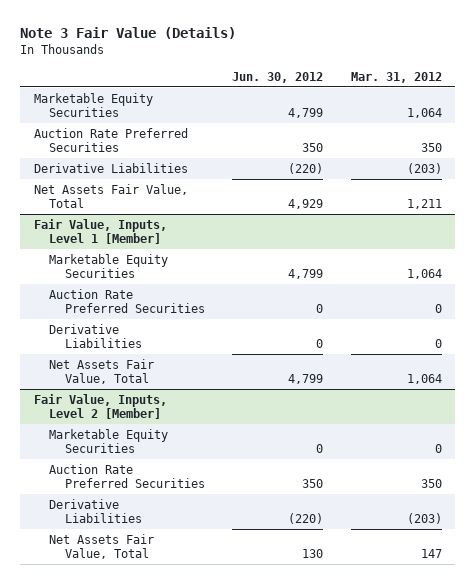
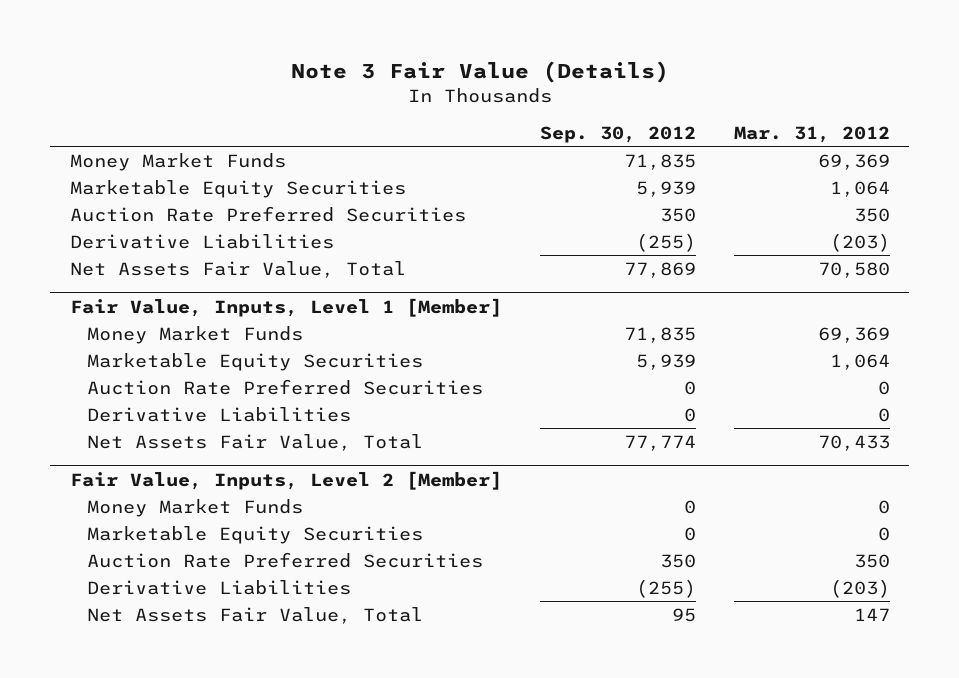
[232,71,324,83] Jun. 30, 2012 -> none
none -> [539,125,696,143] Sep. 30, 2012
none -> [69,152,286,171] Money Market Funds
[406,199,442,210] 1,211 -> [817,261,890,278] 70,580
none -> [86,325,303,344] Money Market Funds
[406,374,442,385] 1,064 -> [817,434,890,451] 70,433
none -> [86,498,303,517] Money Market Funds

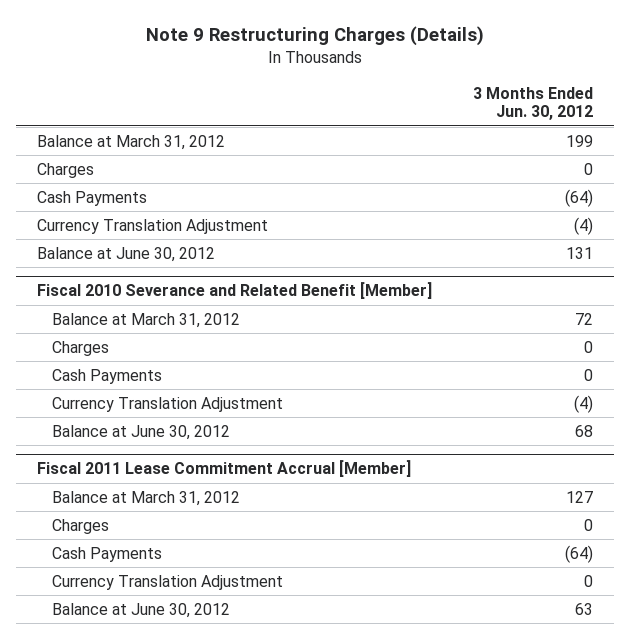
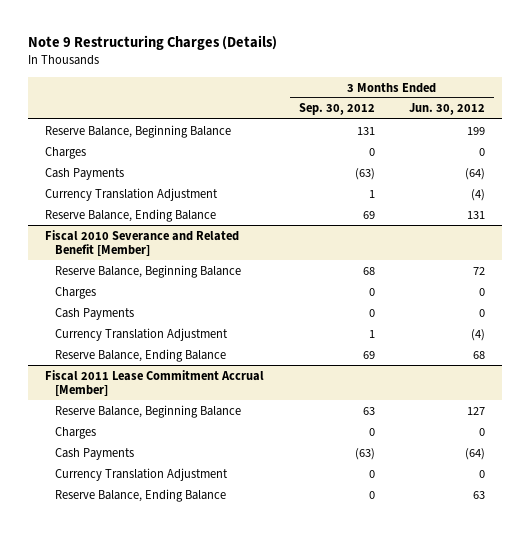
none -> [298,103,375,116] Sep. 30, 2012
[36,134,225,150] Balance at March 31, 2012 -> [45,124,232,138] Reserve Balance, Beginning Balance
[36,246,215,262] Balance at June 30, 2012 -> [45,208,217,222] Reserve Balance, Ending Balance
[52,312,241,328] Balance at March 31, 2012 -> [54,264,241,278] Reserve Balance, Beginning Balance
[52,424,231,440] Balance at June 30, 2012 -> [54,348,226,362] Reserve Balance, Ending Balance
[52,490,241,506] Balance at March 31, 2012 -> [54,404,241,418] Reserve Balance, Beginning Balance
[52,602,231,618] Balance at June 30, 2012 -> [54,488,226,502] Reserve Balance, Ending Balance

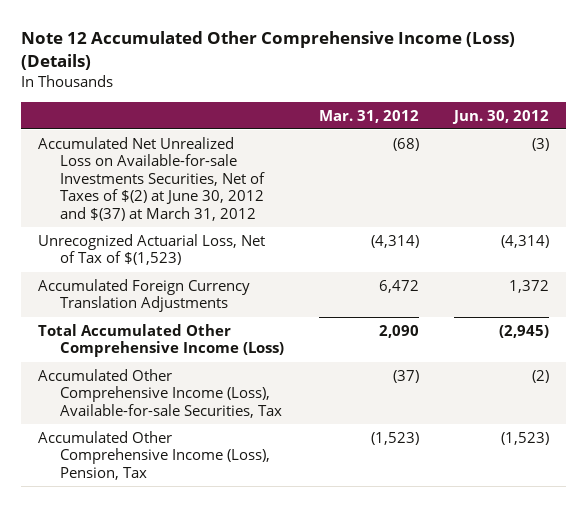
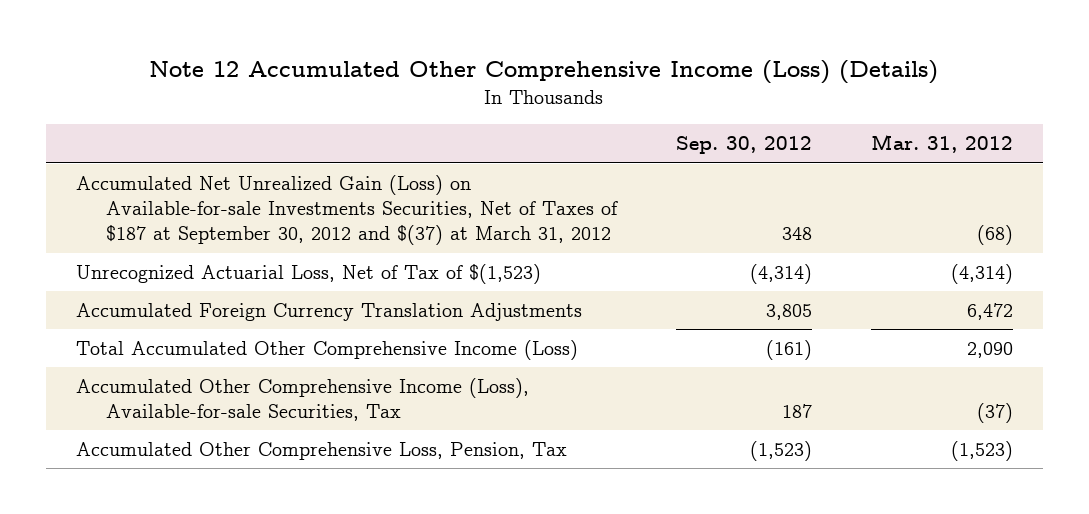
[451,109,549,124] Jun. 30, 2012 -> none
none -> [676,136,813,155] Sep. 30, 2012
[38,136,266,221] Accumulated Net Unrealized Loss on Available-for-sale Investments Securities, Net of Taxes of $(2) at June 30, 2012 and $(37) at March 31, 2012 -> [75,175,618,246] Accumulated Net Unrealized Gain (Loss) on Available-for-sale Investments Securities, Net of Taxes of $187 at September 30, 2012 and $(37) at March 31, 2012
[38,430,271,480] Accumulated Other Comprehensive Income (Loss), Pension, Tax -> [75,442,567,461] Accumulated Other Comprehensive Loss, Pension, Tax

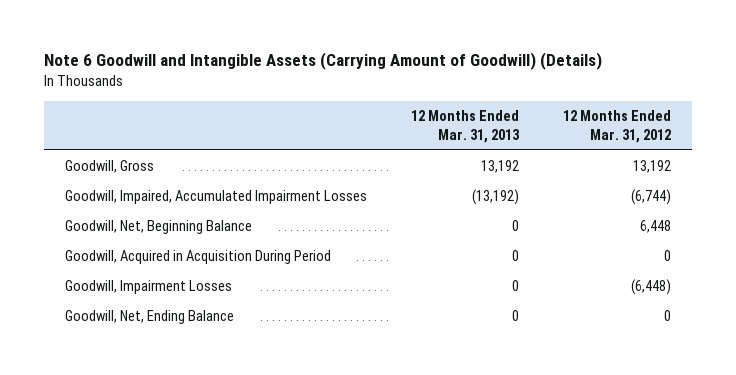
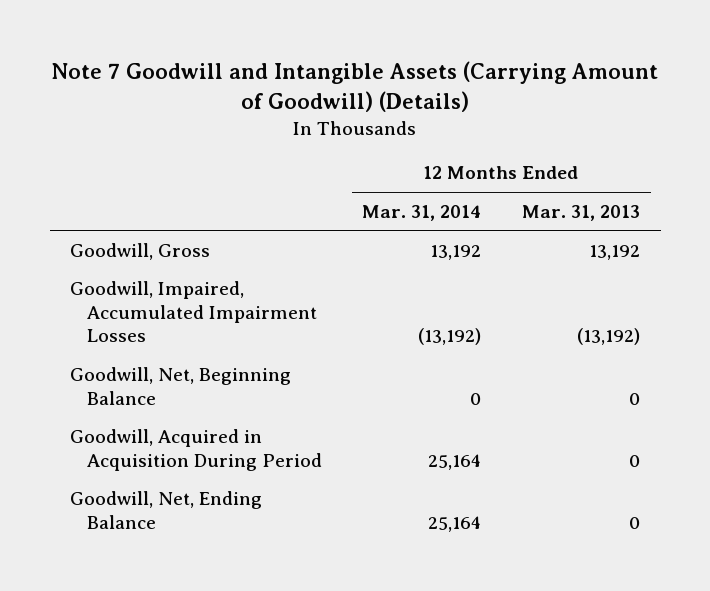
[43,52,602,71] Note 6 Goodwill and Intangible Assets (Carrying Amount of Goodwill) (Details) -> [51,61,659,112] Note 7 Goodwill and Intangible Assets (Carrying Amount of Goodwill) (Details)
[562,109,671,143] 12 Months Ended Mar. 31, 2012 -> none
none -> [362,204,482,221] Mar. 31, 2014
[65,280,233,295] Goodwill, Impairment Losses -> none

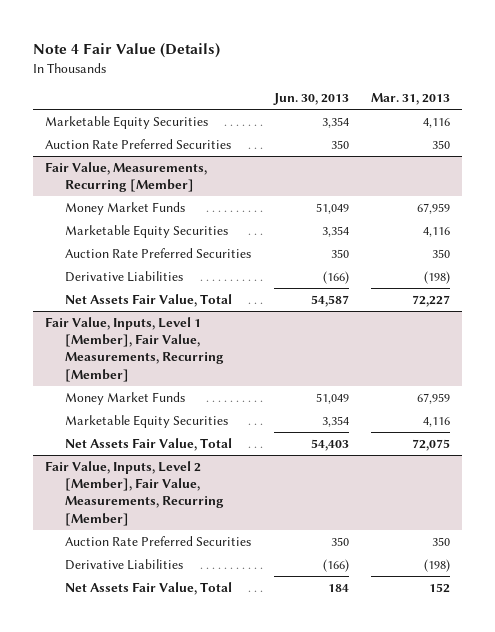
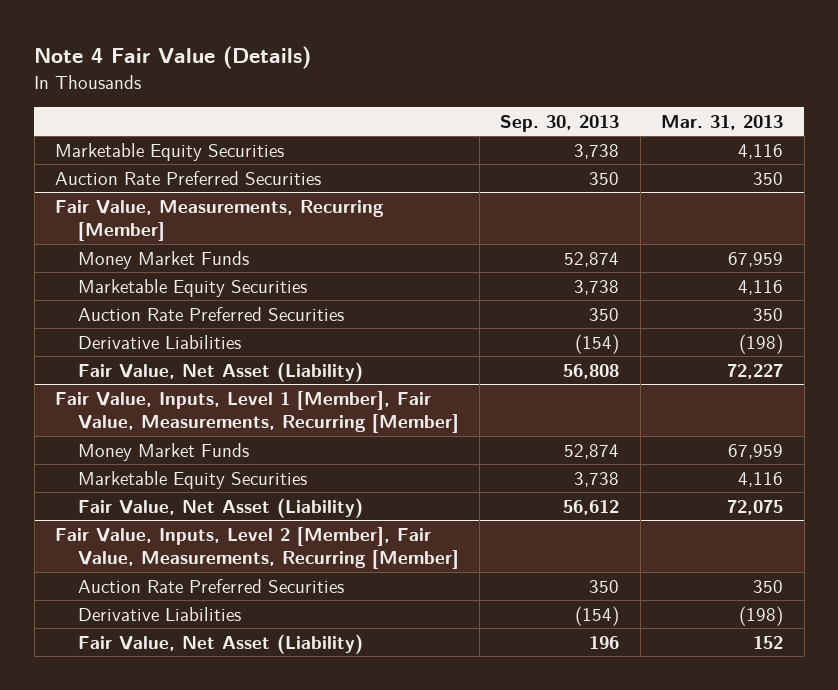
[272,93,349,106] Jun. 30, 2013 -> none
none -> [500,114,620,132] Sep. 30, 2013
[65,293,233,307] Net Assets Fair Value, Total -> [77,361,363,382] Fair Value, Net Asset (Liability)
[65,437,233,451] Net Assets Fair Value, Total -> [77,497,363,518] Fair Value, Net Asset (Liability)
[65,581,233,595] Net Assets Fair Value, Total -> [77,633,363,654] Fair Value, Net Asset (Liability)

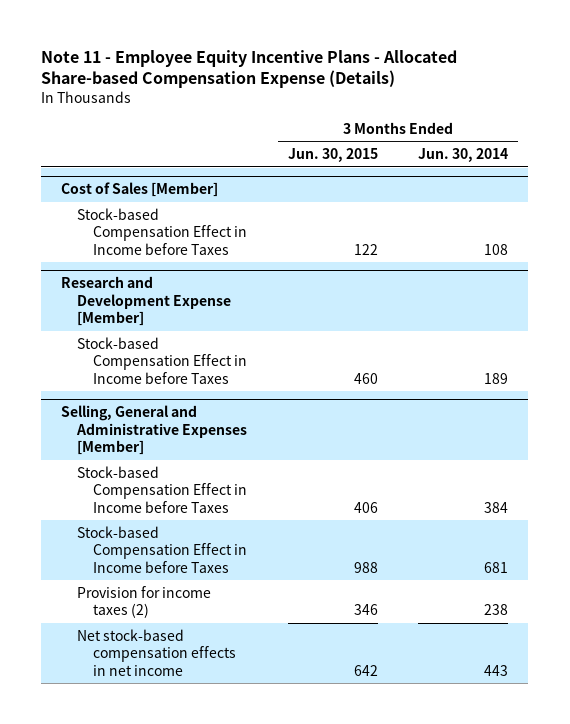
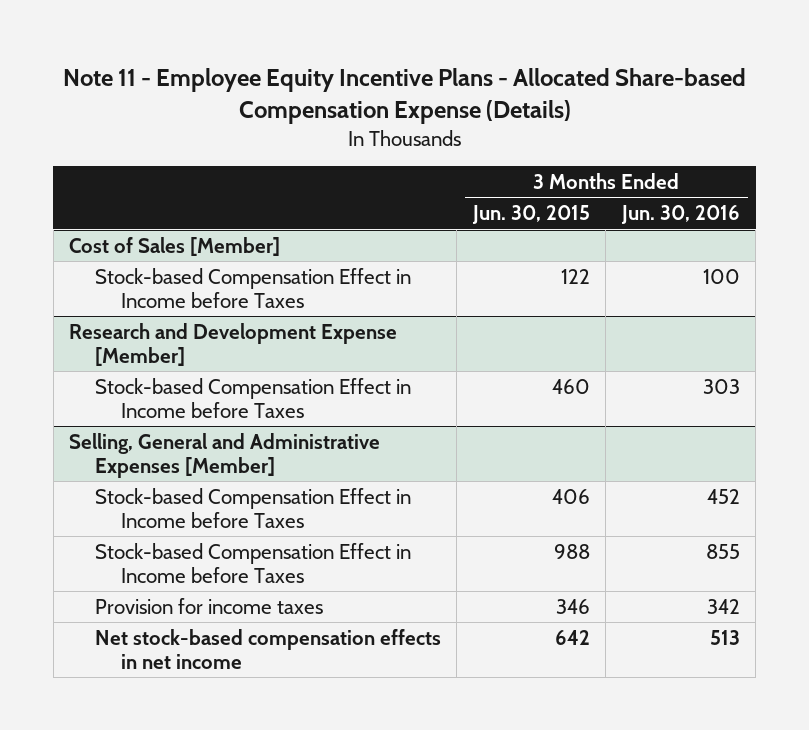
[418,148,509,163] Jun. 30, 2014 -> none
none -> [620,205,740,225] Jun. 30, 2016
[77,585,212,619] Provision for income taxes (2) -> [95,597,324,614] Provision for income taxes

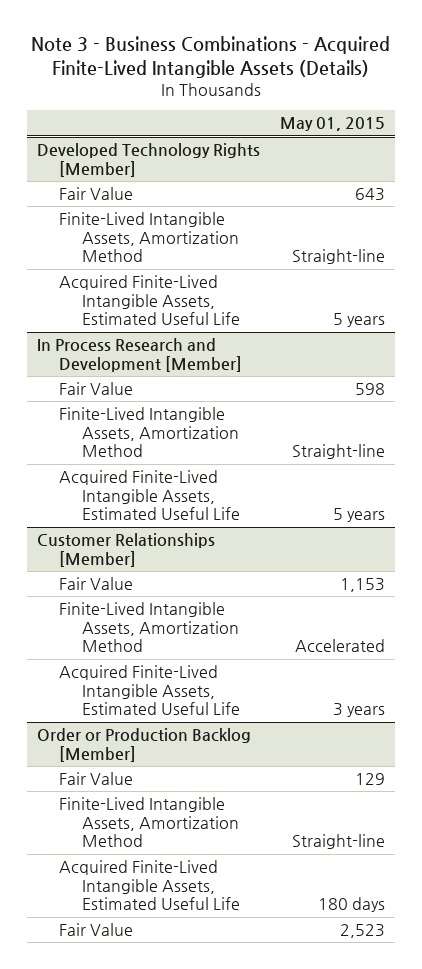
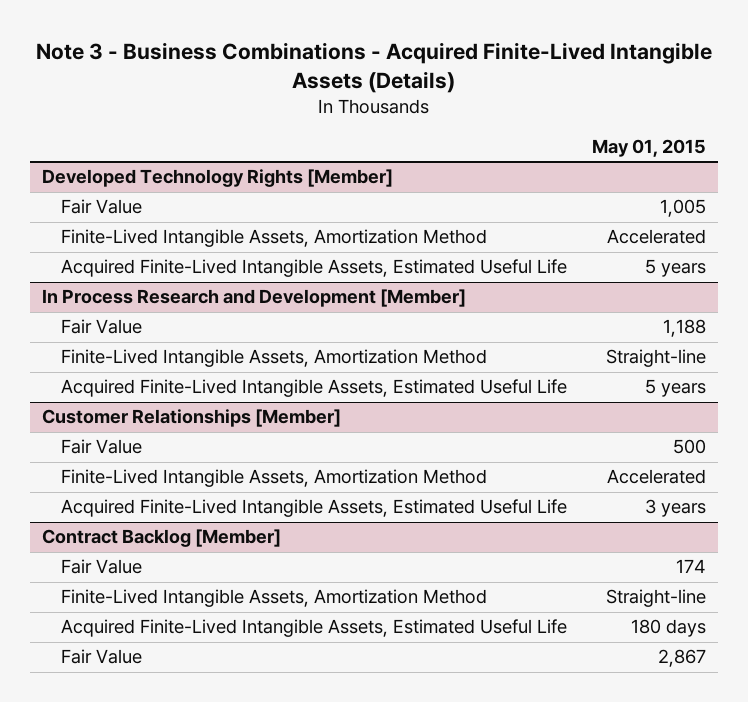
[354,187,385,201] 643 -> [659,199,706,218] 1,005
[291,249,385,265] Straight-line -> [606,229,706,245] Accelerated
[354,382,385,395] 598 -> [662,319,706,338] 1,188
[339,577,385,592] 1,153 -> [672,439,706,455] 500
[36,727,251,762] Order or Production Backlog [Member] -> [42,529,282,548] Contract Backlog [Member]
[354,772,385,785] 129 -> [675,559,706,574] 174
[339,923,385,938] 2,523 -> [657,649,706,668] 2,867

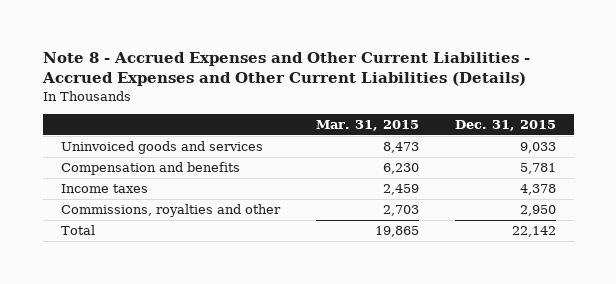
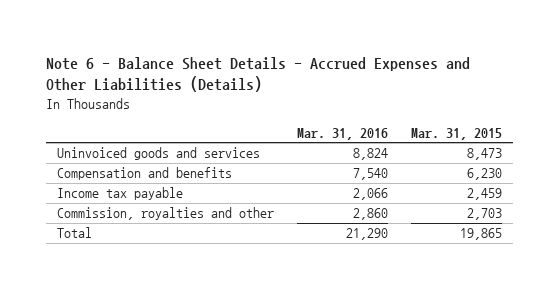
[41,52,530,87] Note 8 - Accrued Expenses and Other Current Liabilities - Accrued Expenses and Other Current Liabilities (Details) -> [46,56,471,93] Note 6 - Balance Sheet Details - Accrued Expenses and Other Liabilities (Details)
[454,120,556,132] Dec. 31, 2015 -> none
none -> [297,127,389,140] Mar. 31, 2016
[60,184,148,194] Income taxes -> [57,187,184,201] Income tax payable
[60,204,281,218] Commissions, royalties and other -> [57,207,275,221] Commission, royalties and other

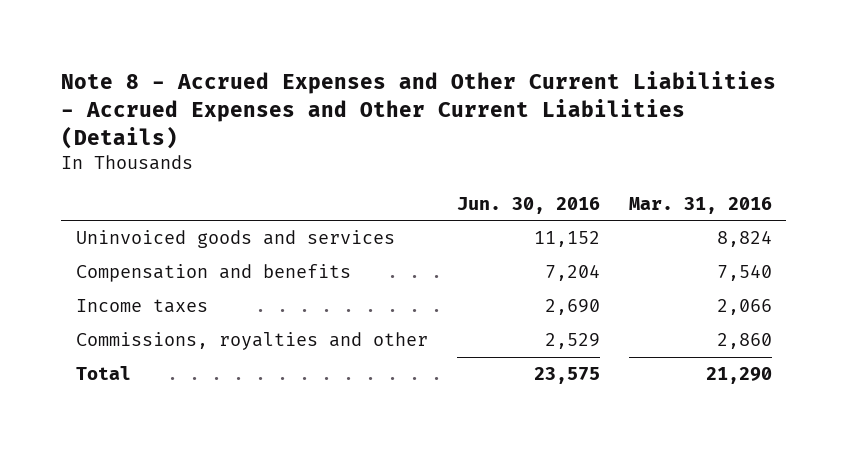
[46,56,471,93] Note 6 - Balance Sheet Details - Accrued Expenses and Other Liabilities (Details) -> [61,71,777,149] Note 8 - Accrued Expenses and Other Current Liabilities - Accrued Expenses and Other Current Liabilities (Details)
[410,127,502,140] Mar. 31, 2015 -> none
none -> [456,196,600,214] Jun. 30, 2016
[57,187,184,201] Income tax payable -> [75,299,208,314] Income taxes
[57,207,275,221] Commission, royalties and other -> [75,332,428,351] Commissions, royalties and other

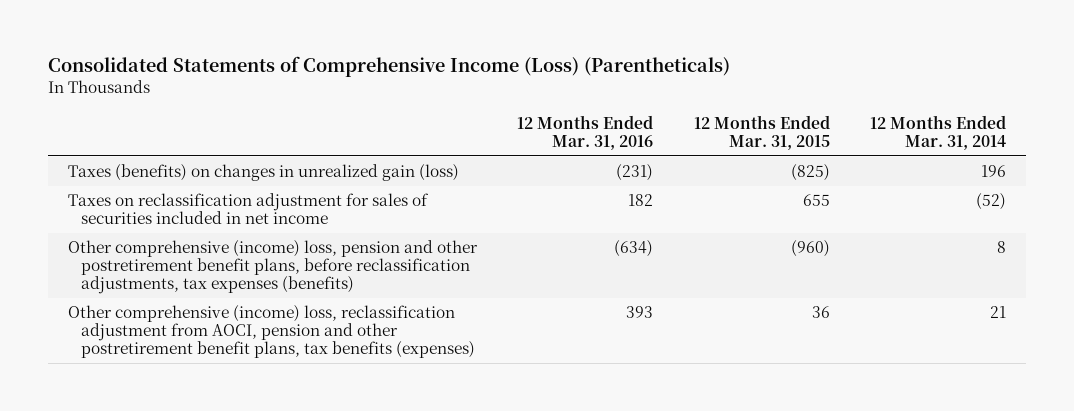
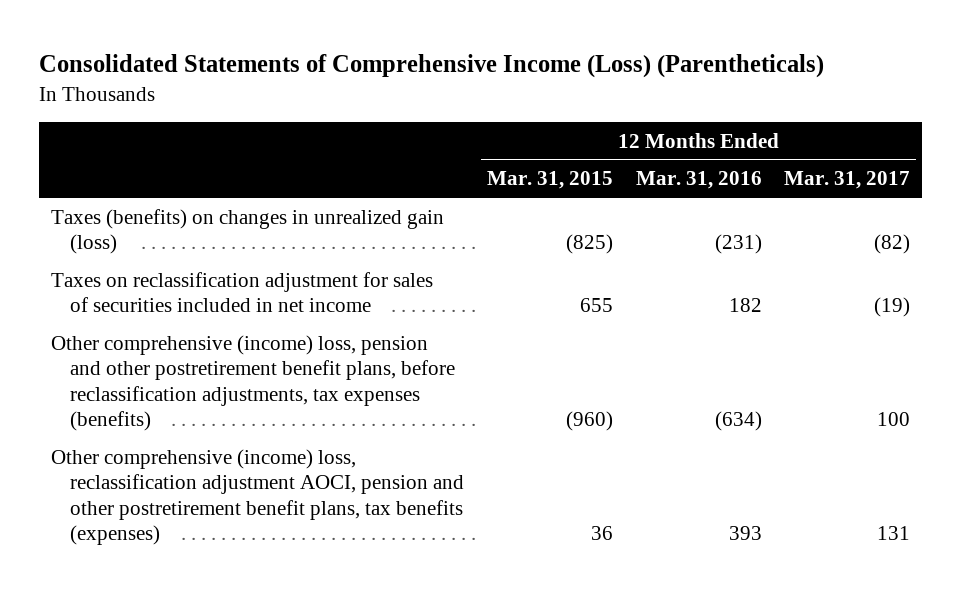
[870,115,1007,151] 12 Months Ended Mar. 31, 2014 -> none
none -> [784,171,911,190] Mar. 31, 2017
[67,305,476,359] Other comprehensive (income) loss, reclassification adjustment from AOCI, pension and other postretirement benefit plans, tax benefits (expenses) -> [50,448,465,546] Other comprehensive (income) loss, reclassification adjustment AOCI, pension and other postretirement benefit plans, tax benefits (expenses)

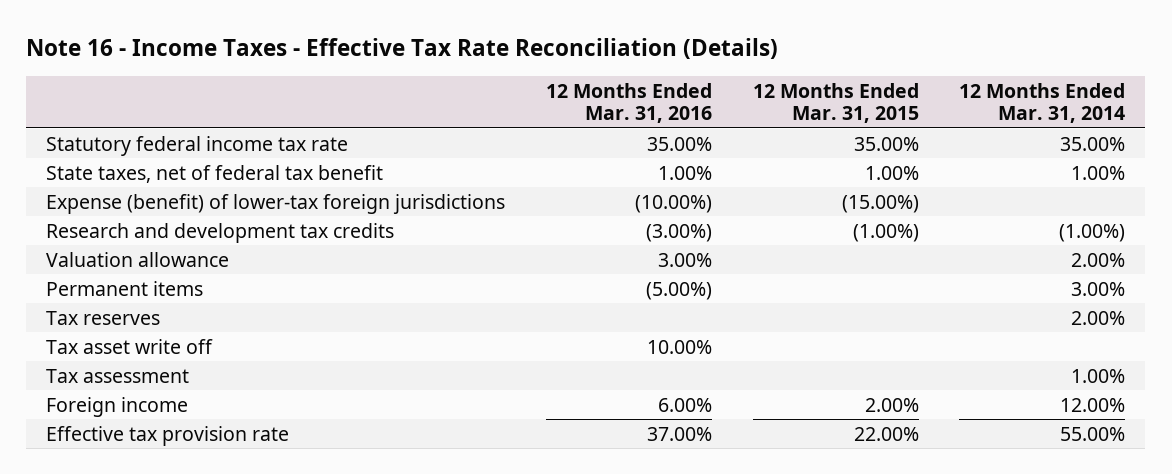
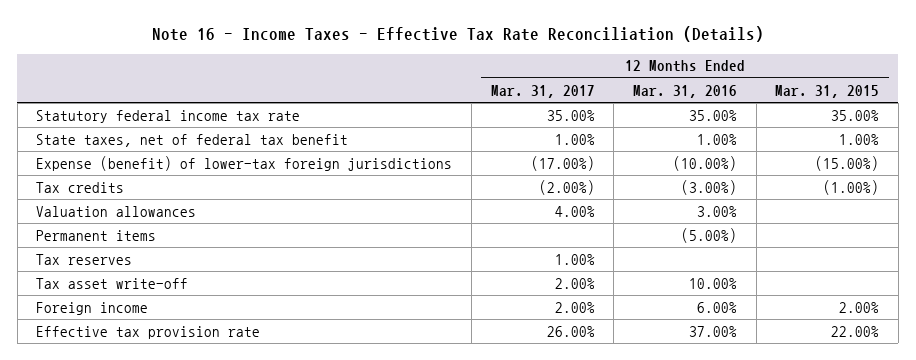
[959,82,1126,124] 12 Months Ended Mar. 31, 2014 -> none
none -> [490,84,595,98] Mar. 31, 2017
[46,222,395,243] Research and development tax credits -> [36,181,125,193] Tax credits
[46,251,230,267] Valuation allowance -> [36,205,197,217] Valuation allowances
[46,368,190,383] Tax assessment -> none
[46,338,214,354] Tax asset write off -> [36,277,189,289] Tax asset write-off

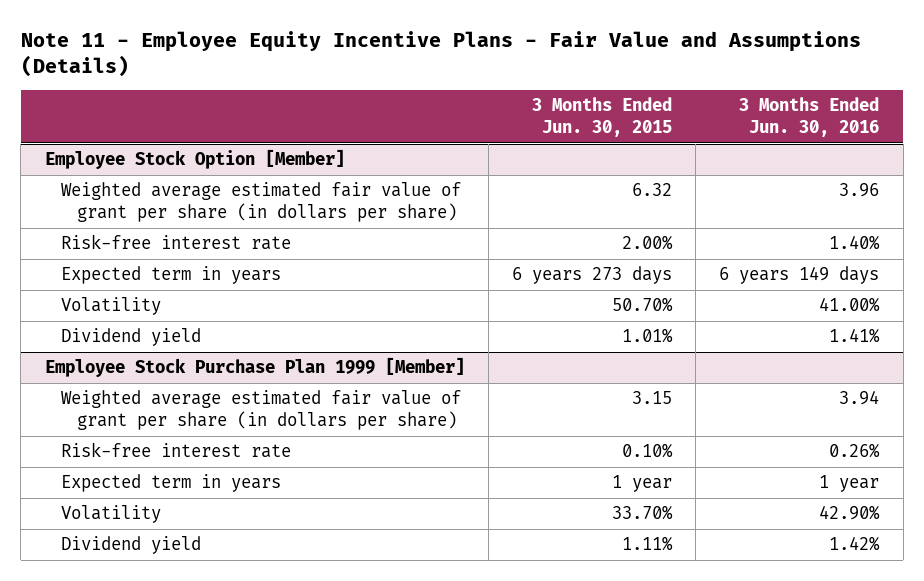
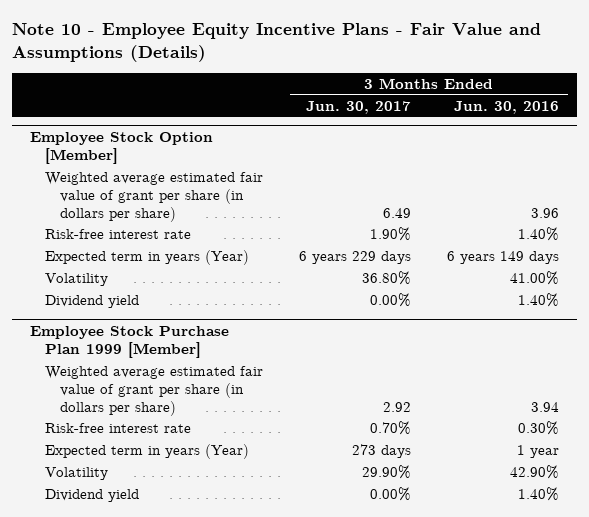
[20,31,861,78] Note 11 - Employee Equity Incentive Plans - Fair Value and Assumptions (Details) -> [12,23,542,63] Note 10 - Employee Equity Incentive Plans - Fair Value and Assumptions (Details)
[532,97,673,138] 3 Months Ended Jun. 30, 2015 -> none
none -> [306,100,412,114] Jun. 30, 2017
[60,266,281,285] Expected term in years -> [45,249,250,265] Expected term in years (Year)
[829,328,881,344] 1.41% -> [518,292,560,307] 1.40%
[829,443,881,459] 0.26% -> [518,420,560,435] 0.30%
[60,474,281,493] Expected term in years -> [45,443,250,459] Expected term in years (Year)
[829,536,881,552] 1.42% -> [518,486,560,501] 1.40%

